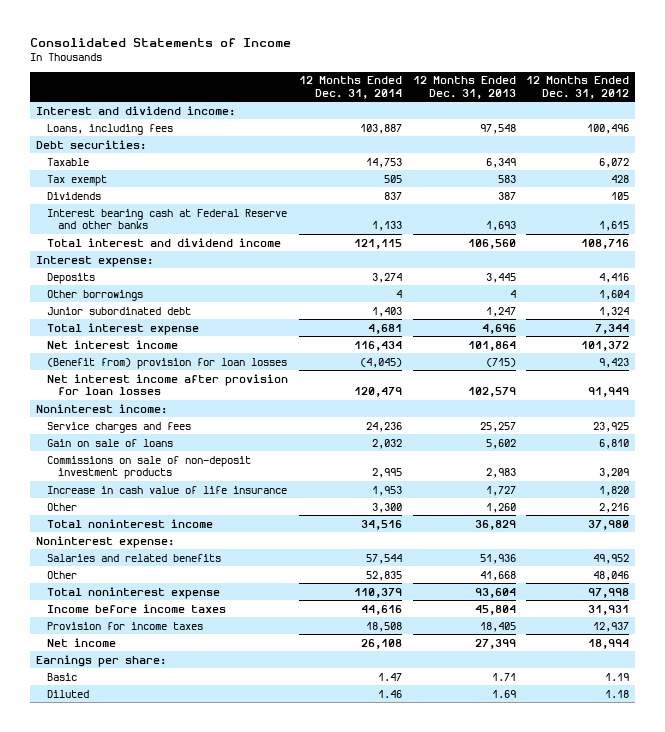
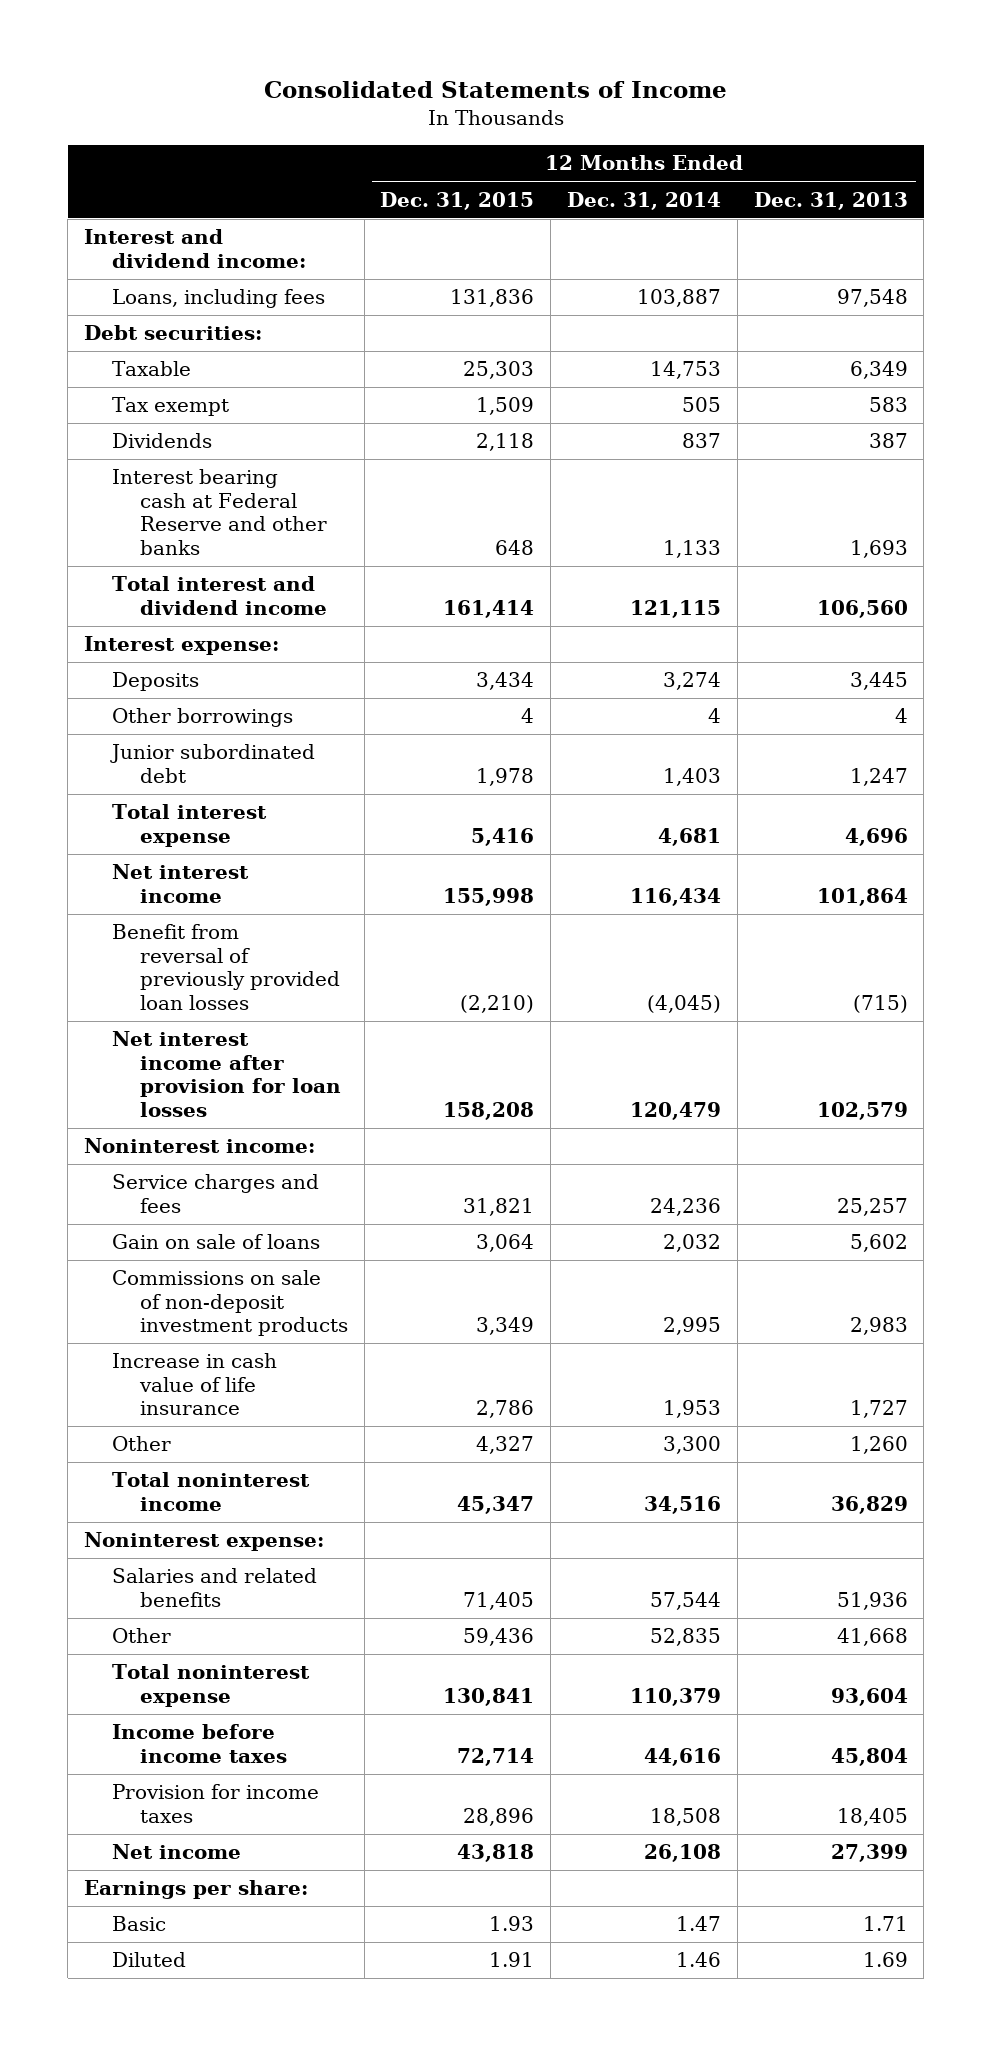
[526,76,630,99] 12 Months Ended Dec. 31, 2012 -> none
none -> [380,191,535,210] Dec. 31, 2015
[47,357,288,369] (Benefit from) provision for loan losses -> [111,924,340,1010] Benefit from reversal of previously provided loan losses

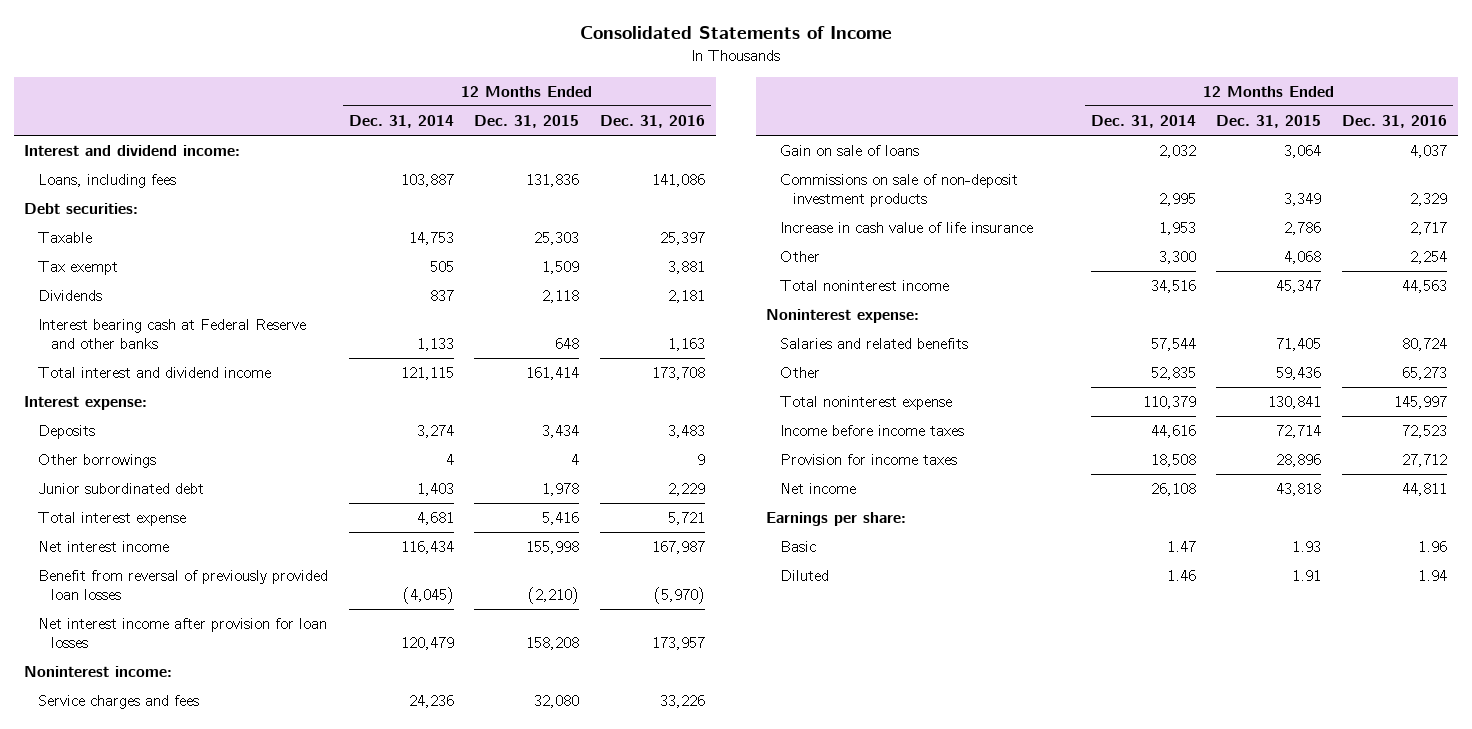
[753,191,908,210] Dec. 31, 2013 -> none
none -> [600,115,706,129] Dec. 31, 2016
[463,1197,535,1216] 31,821 -> [534,695,580,709] 32,080
[476,1436,535,1455] 4,327 -> [1284,251,1322,265] 4,068

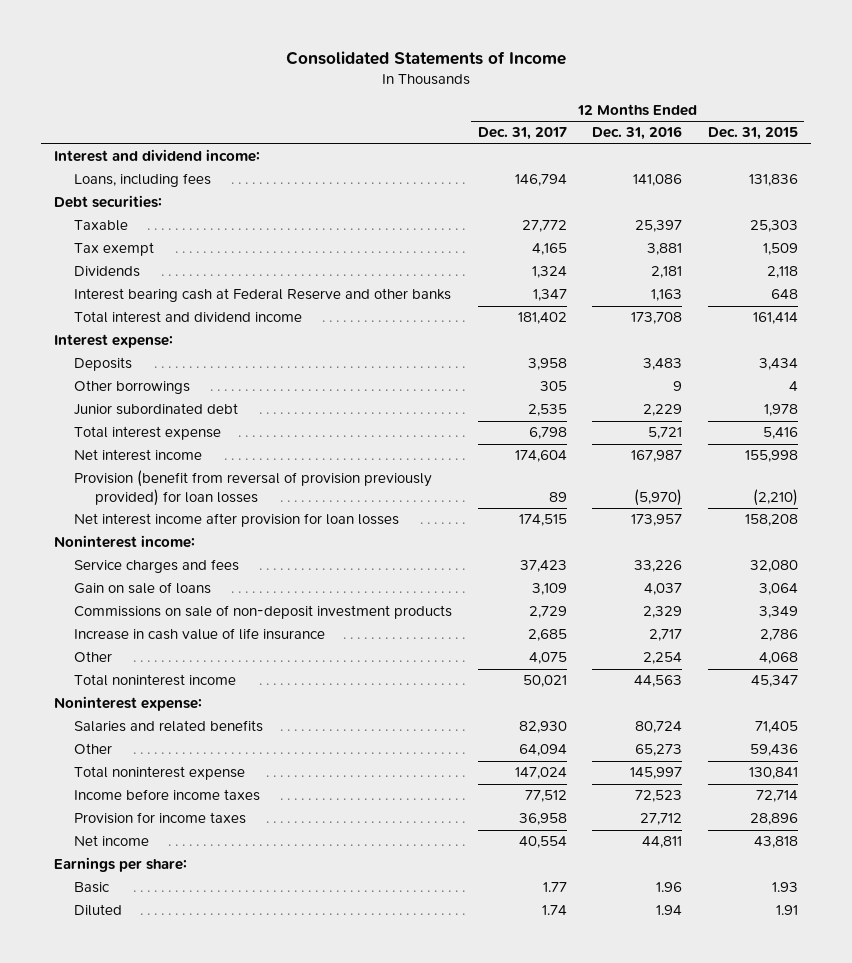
[348,115,454,129] Dec. 31, 2014 -> none
none -> [477,127,567,141] Dec. 31, 2017
[37,570,328,600] Benefit from reversal of previously provided loan losses -> [74,470,433,507] Provision (benefit from reversal of provision previously provided) for loan losses

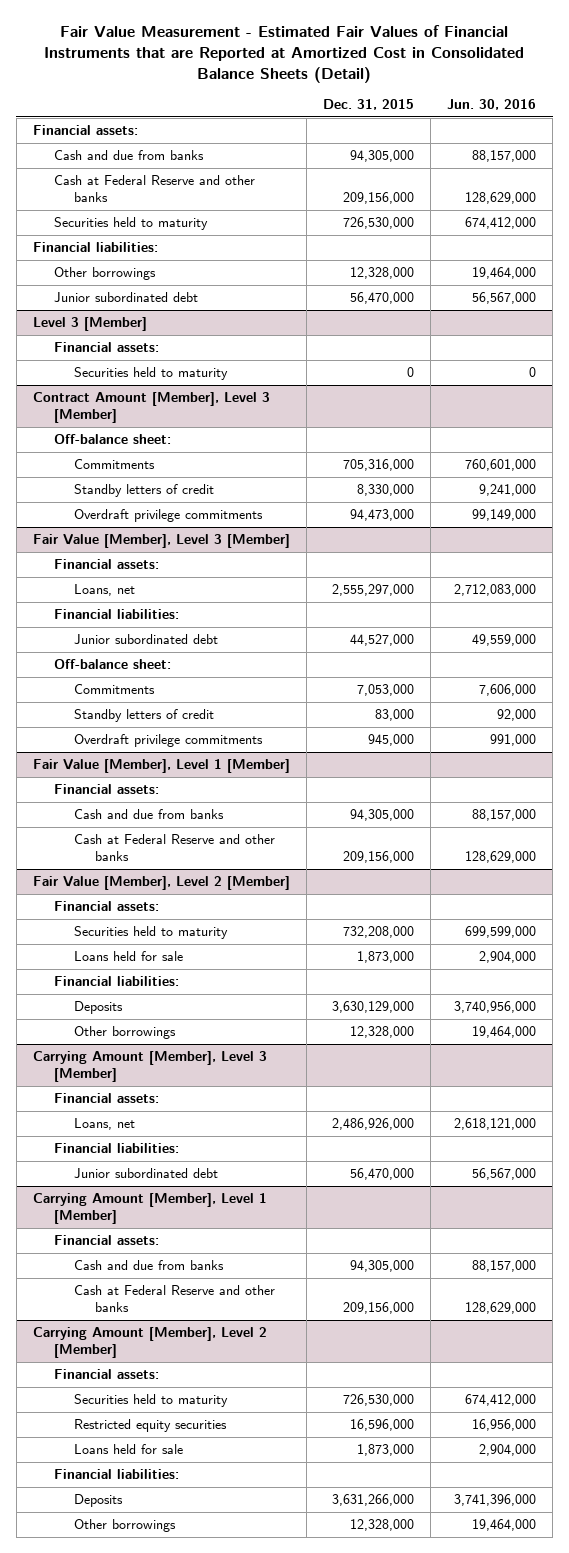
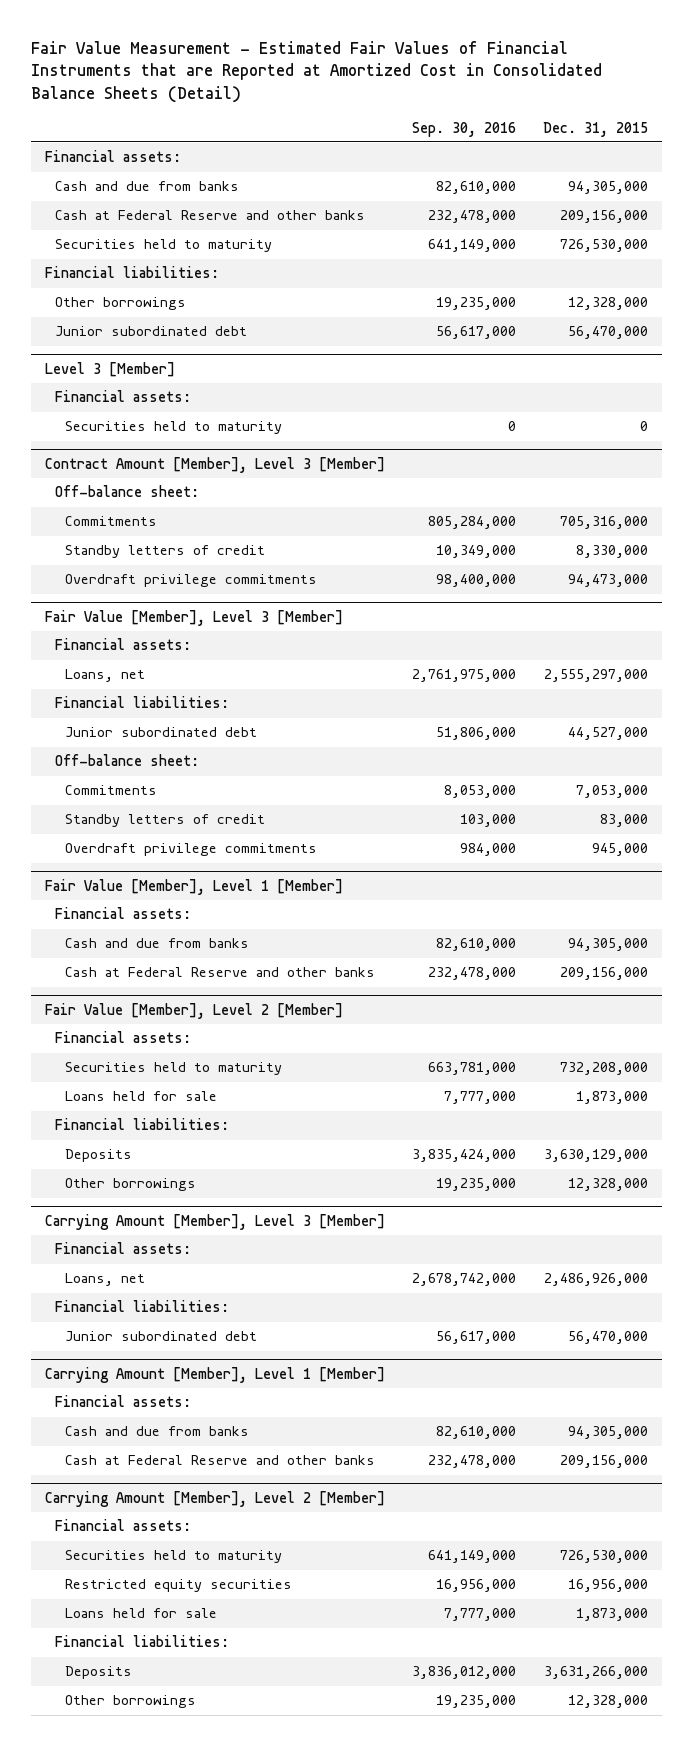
[447,99,537,111] Jun. 30, 2016 -> none
none -> [411,121,516,137] Sep. 30, 2016
[349,1419,414,1432] 16,596,000 -> [567,1579,648,1593] 16,956,000

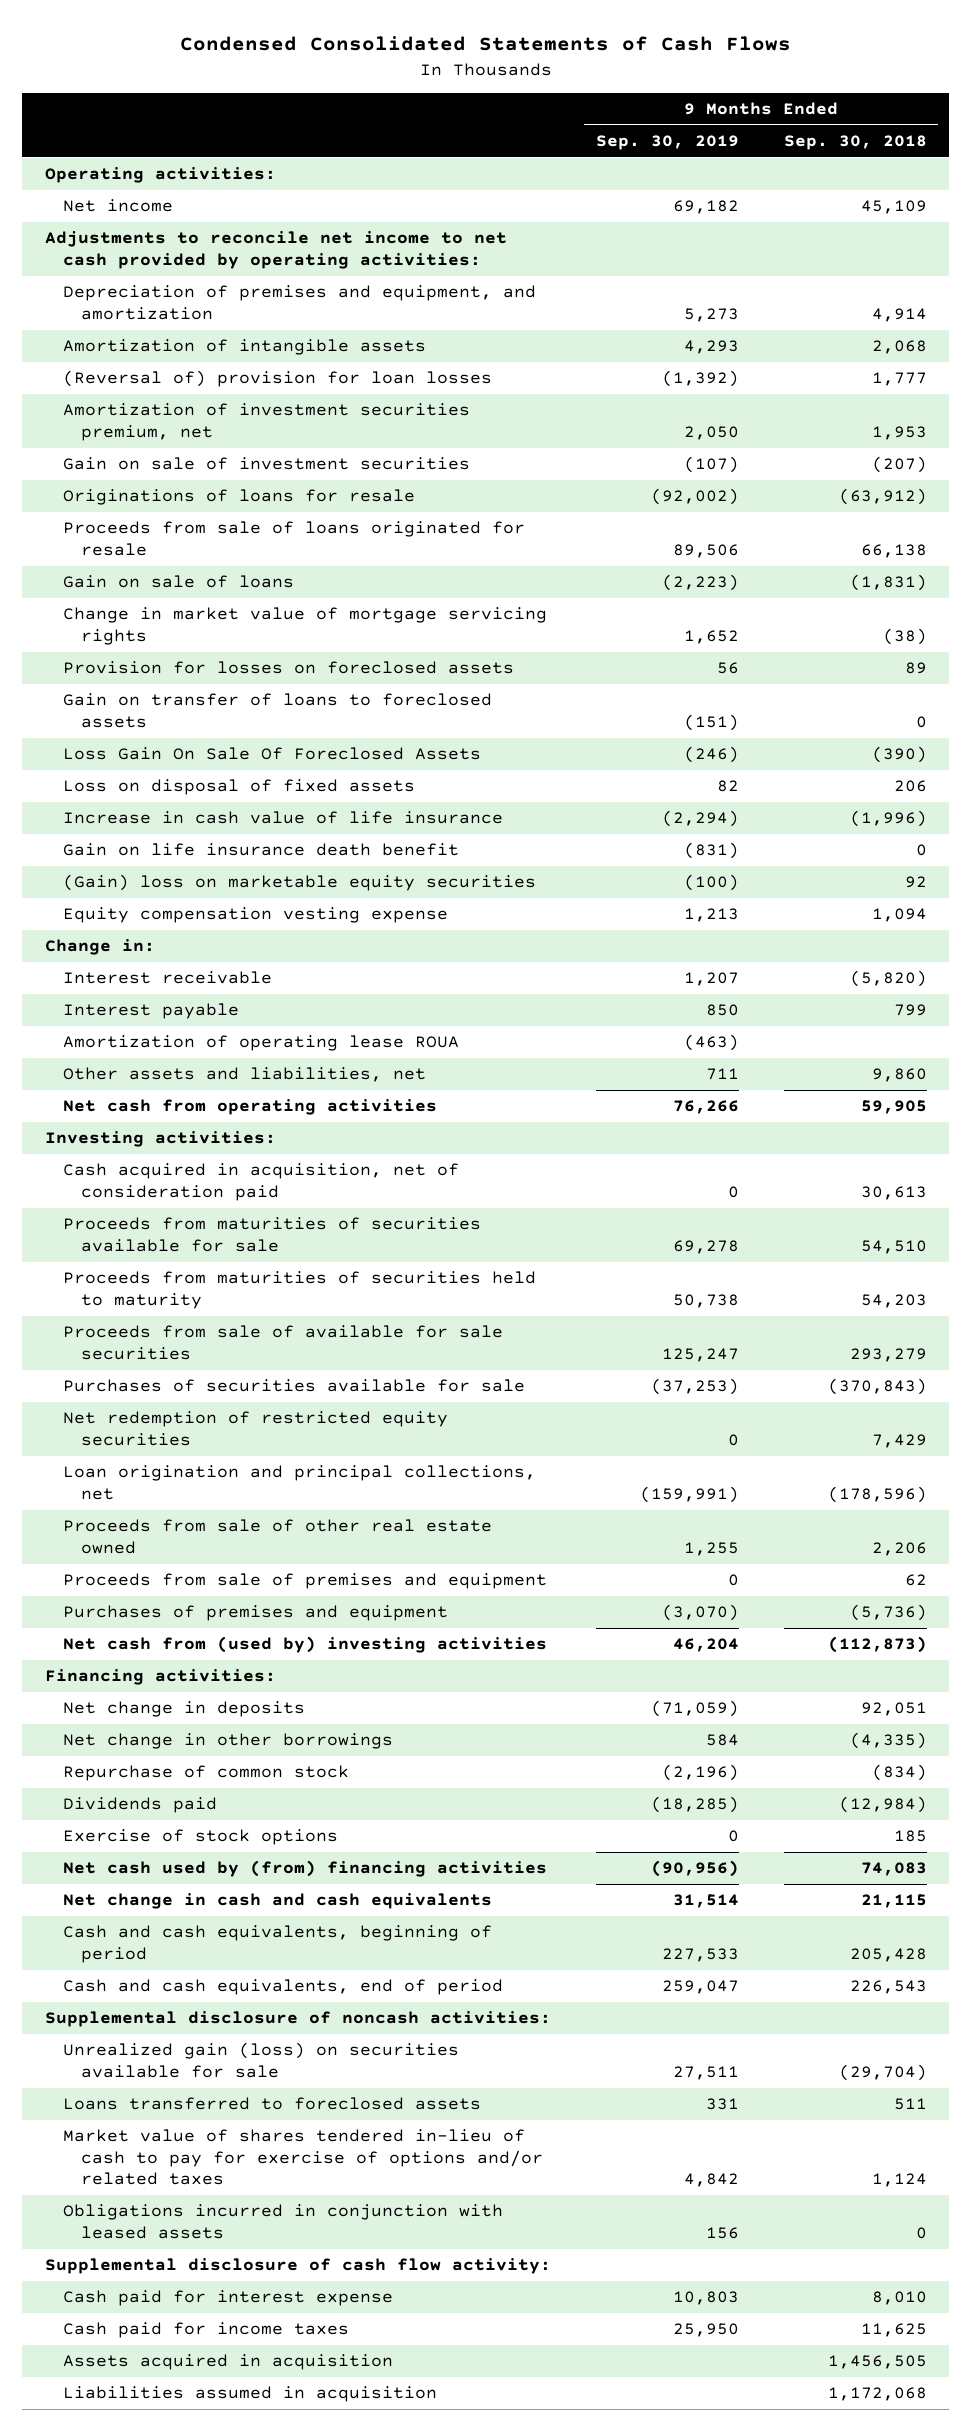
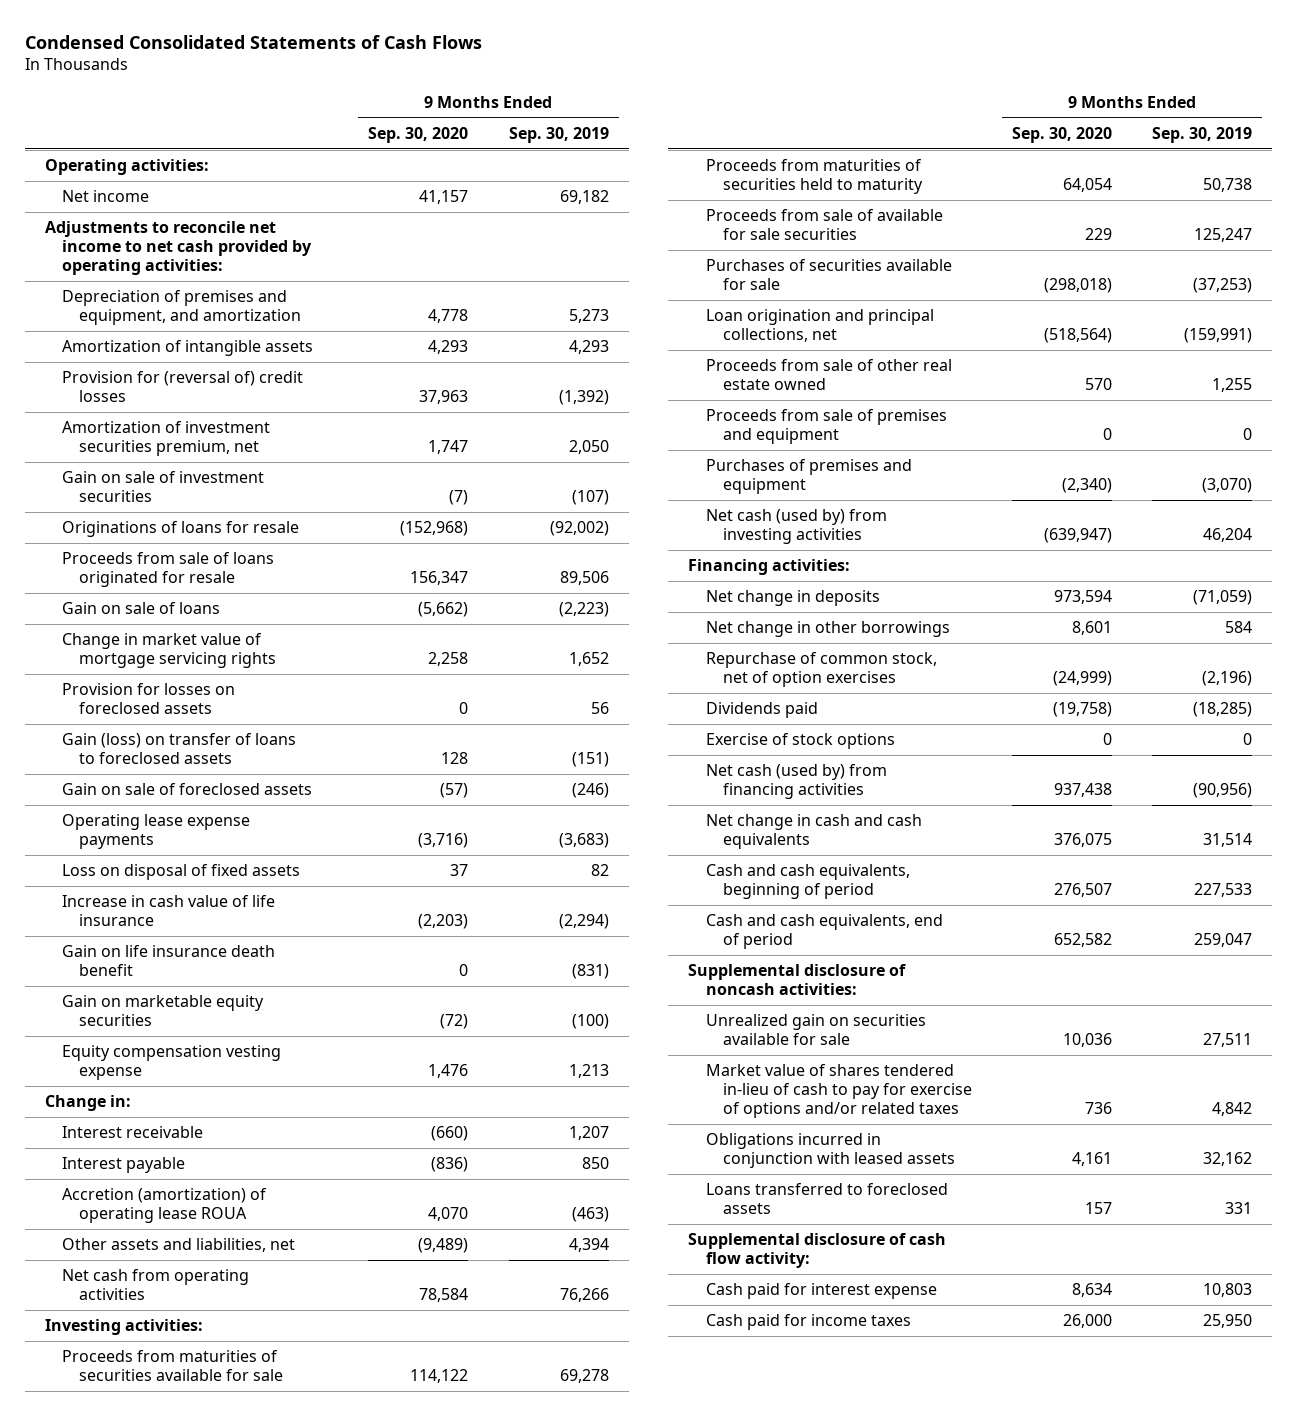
[783,135,927,151] Sep. 30, 2018 -> none
none -> [368,126,469,143] Sep. 30, 2020
[62,370,492,388] (Reversal of) provision for loan losses -> [61,371,303,403] Provision for (reversal of) credit losses
[62,693,492,728] Gain on transfer of loans to foreclosed assets -> [61,733,296,765] Gain (loss) on transfer of loans to foreclosed assets
[62,747,481,761] Loss Gain On Sale Of Foreclosed Assets -> [61,783,312,796] Gain on sale of foreclosed assets
none -> [61,814,250,850] Operating lease expense payments
[62,874,536,892] (Gain) loss on marketable equity securities -> [61,995,264,1027] Gain on marketable equity securities
[62,1035,459,1052] Amortization of operating lease ROUA -> [61,1188,267,1224] Accretion (amortization) of operating lease ROUA
[705,1068,739,1081] 711 -> [568,1238,609,1253] 4,394
[62,1163,459,1201] Cash acquired in acquisition, net of consideration paid -> none
[62,1411,448,1446] Net redemption of restricted equity securities -> none
[62,1636,547,1654] Net cash from (used by) investing activities -> [705,509,887,545] Net cash (used by) from investing activities
[62,1765,349,1782] Repurchase of common stock -> [705,652,937,688] Repurchase of common stock, net of option exercises
[62,1860,547,1878] Net cash used by (from) financing activities -> [705,764,887,800] Net cash (used by) from financing activities
[62,2042,459,2078] Unrealized gain (loss) on securities available for sale -> [705,1014,926,1046] Unrealized gain on securities available for sale
[705,2226,739,2239] 156 -> [1203,1152,1253,1167] 32,162
[62,2097,481,2111] Loans transferred to foreclosed assets -> [705,1183,948,1215] Loans transferred to foreclosed assets
[62,2354,393,2371] Assets acquired in acquisition -> none
[62,2386,437,2403] Liabilities assumed in acquisition -> none

